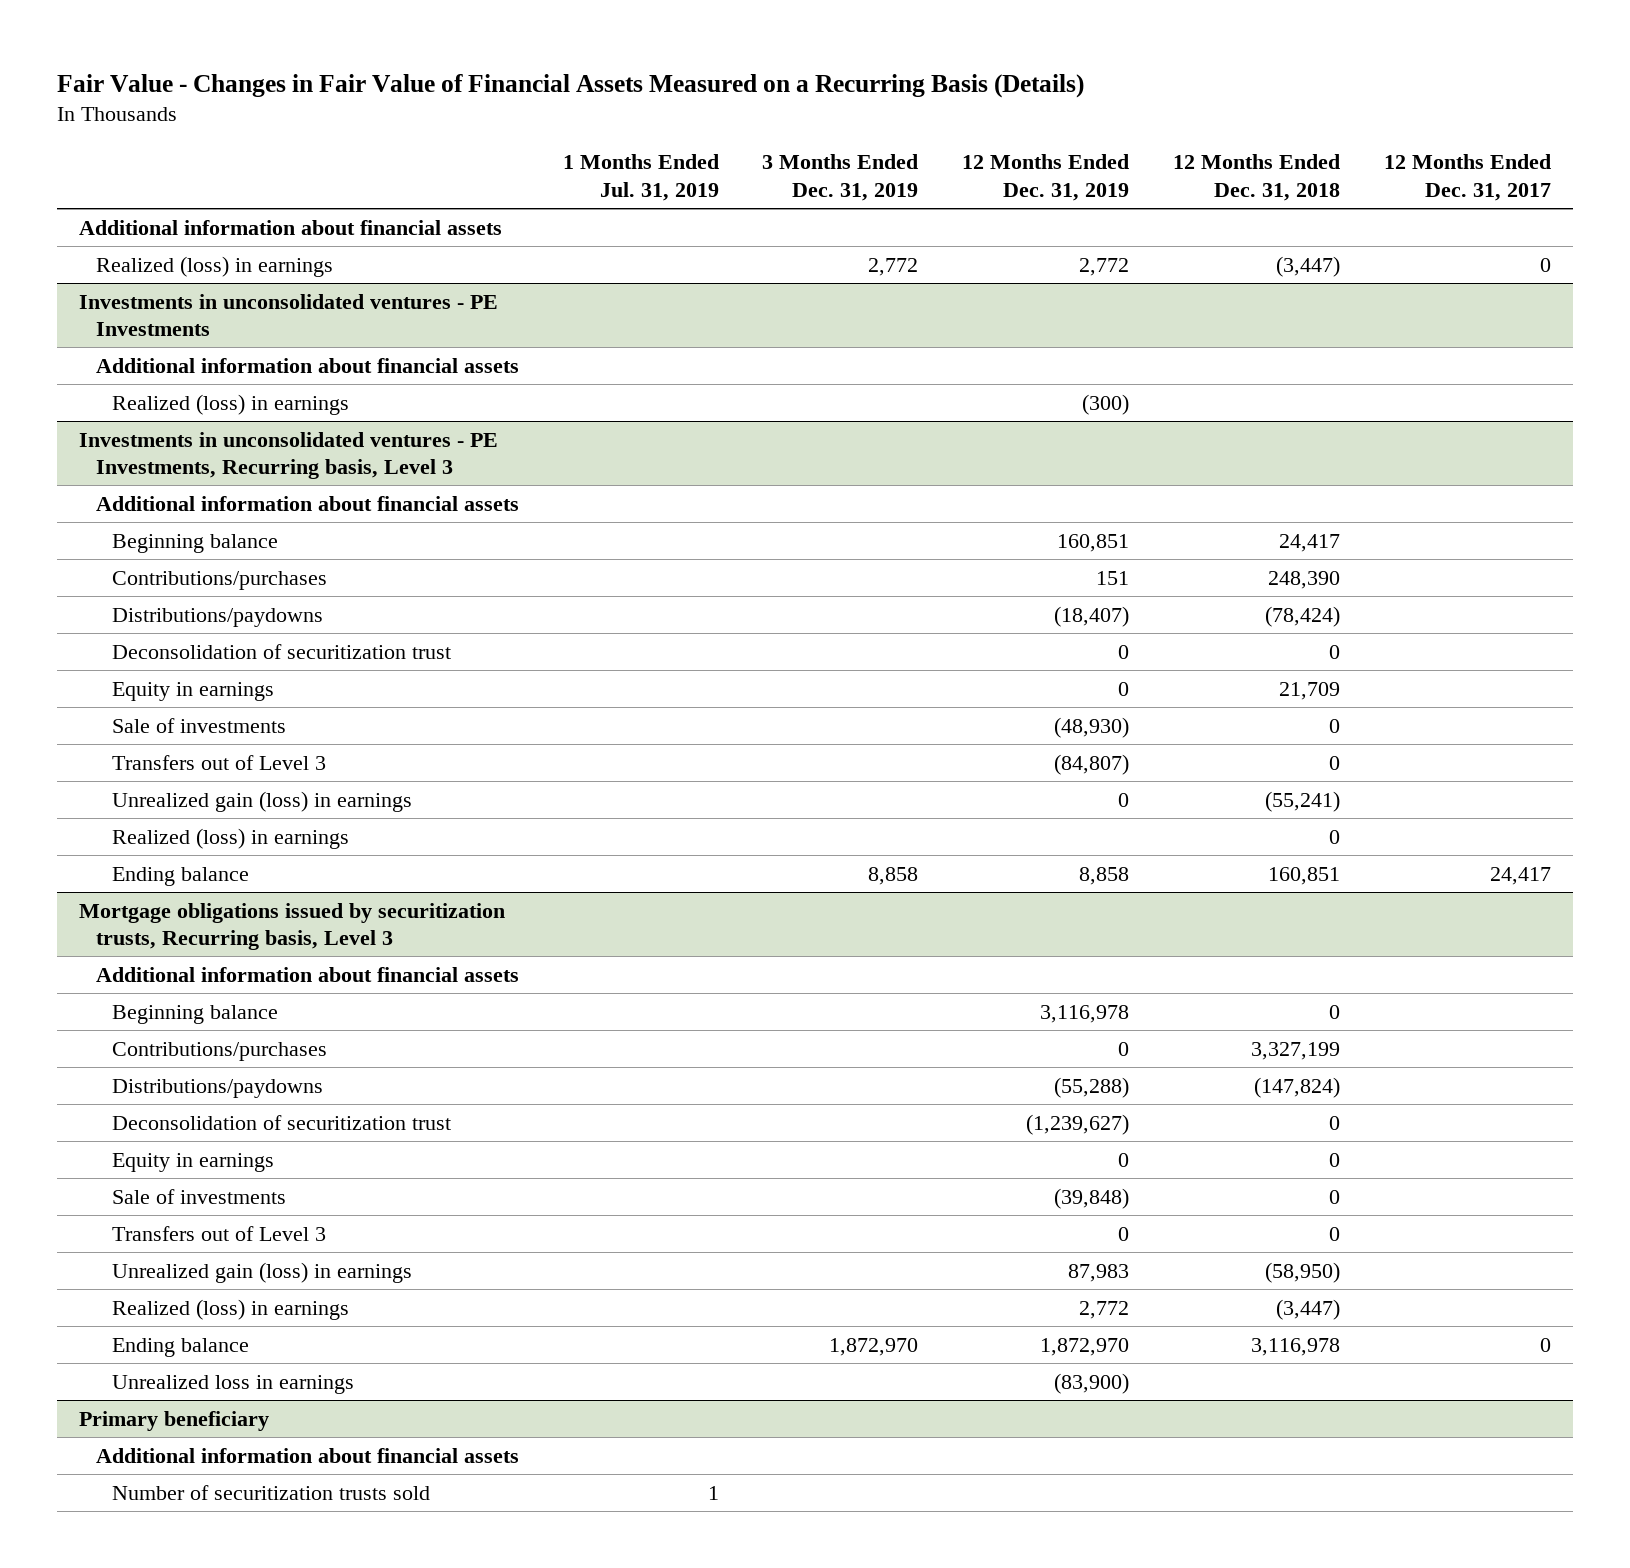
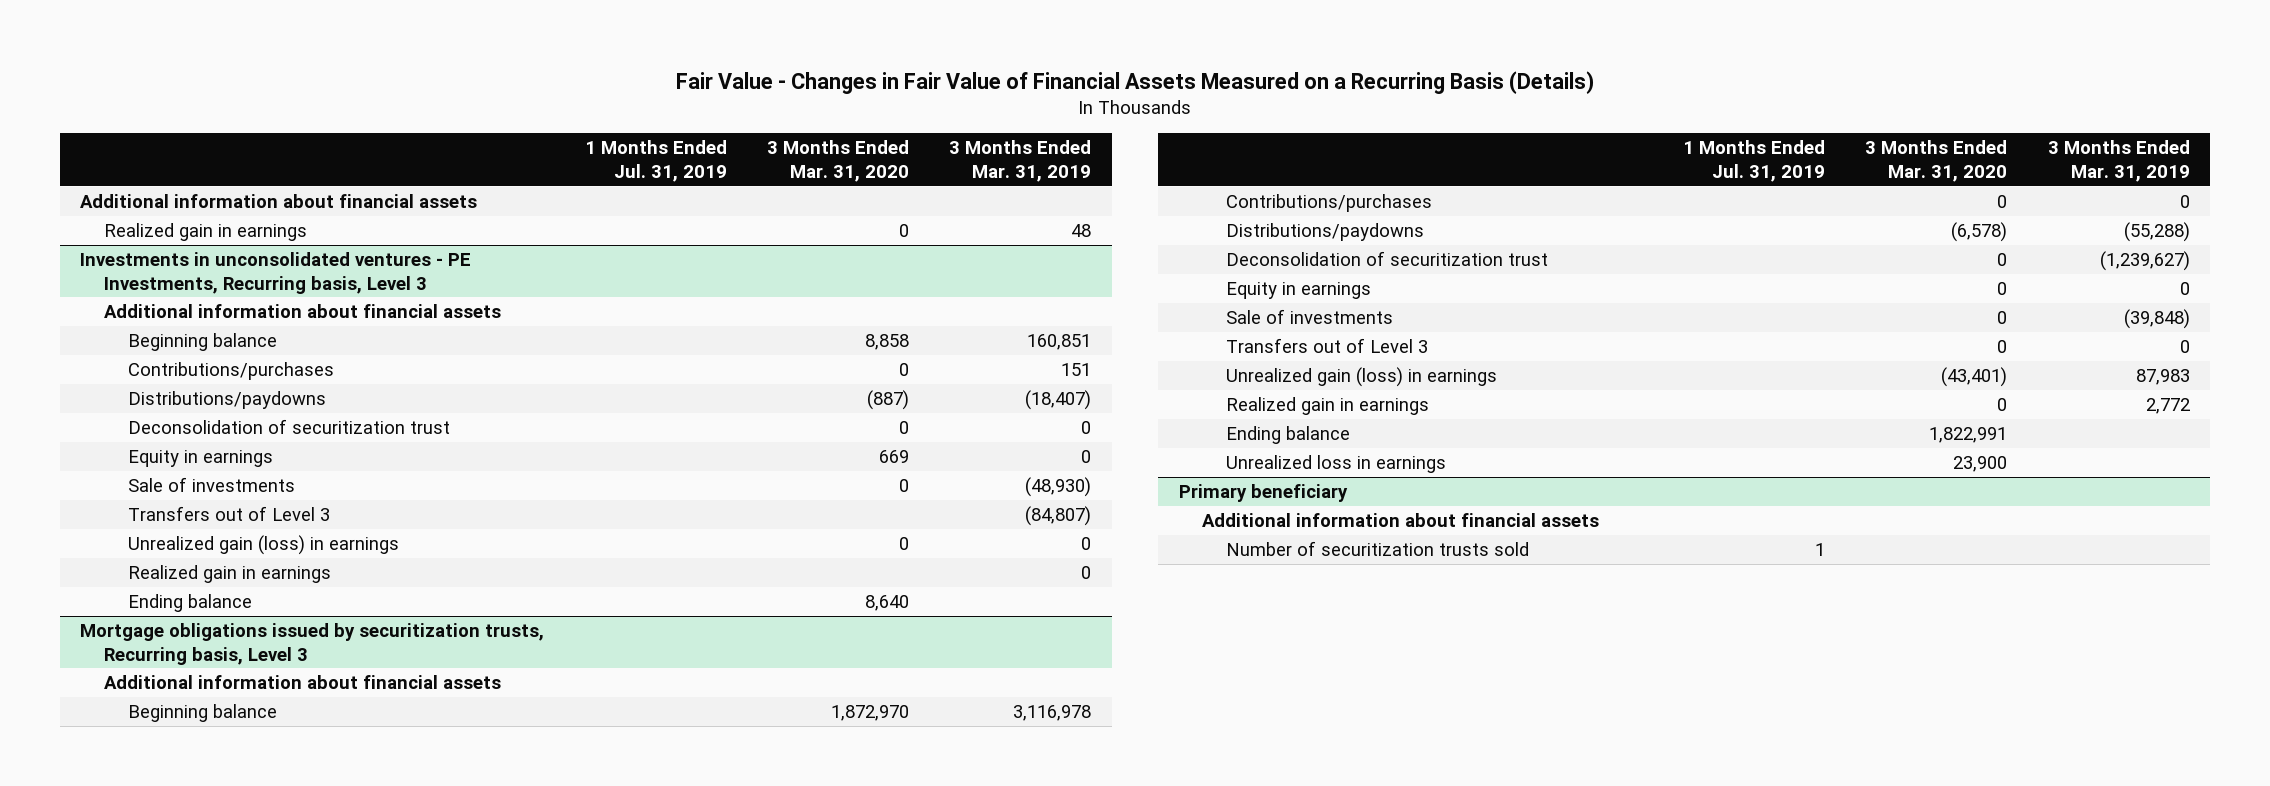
[762,154,919,201] 3 Months Ended Dec. 31, 2019 -> none
[962,154,1130,201] 12 Months Ended Dec. 31, 2019 -> none
[1173,154,1341,201] 12 Months Ended Dec. 31, 2018 -> none
[1384,154,1552,201] 12 Months Ended Dec. 31, 2017 -> none
none -> [766,140,909,182] 3 Months Ended Mar. 31, 2020
none -> [949,140,1092,182] 3 Months Ended Mar. 31, 2019
[79,293,499,337] Investments in unconsolidated ventures - PE Investments -> none
[95,357,519,373] Additional information about financial assets -> none
[112,393,350,415] Realized (loss) in earnings -> none
[95,255,333,277] Realized (loss) in earnings -> [104,222,308,241] Realized gain in earnings
[112,827,350,849] Realized (loss) in earnings -> [127,564,331,583] Realized gain in earnings
[112,1298,350,1320] Realized (loss) in earnings -> [1226,396,1430,415] Realized gain in earnings

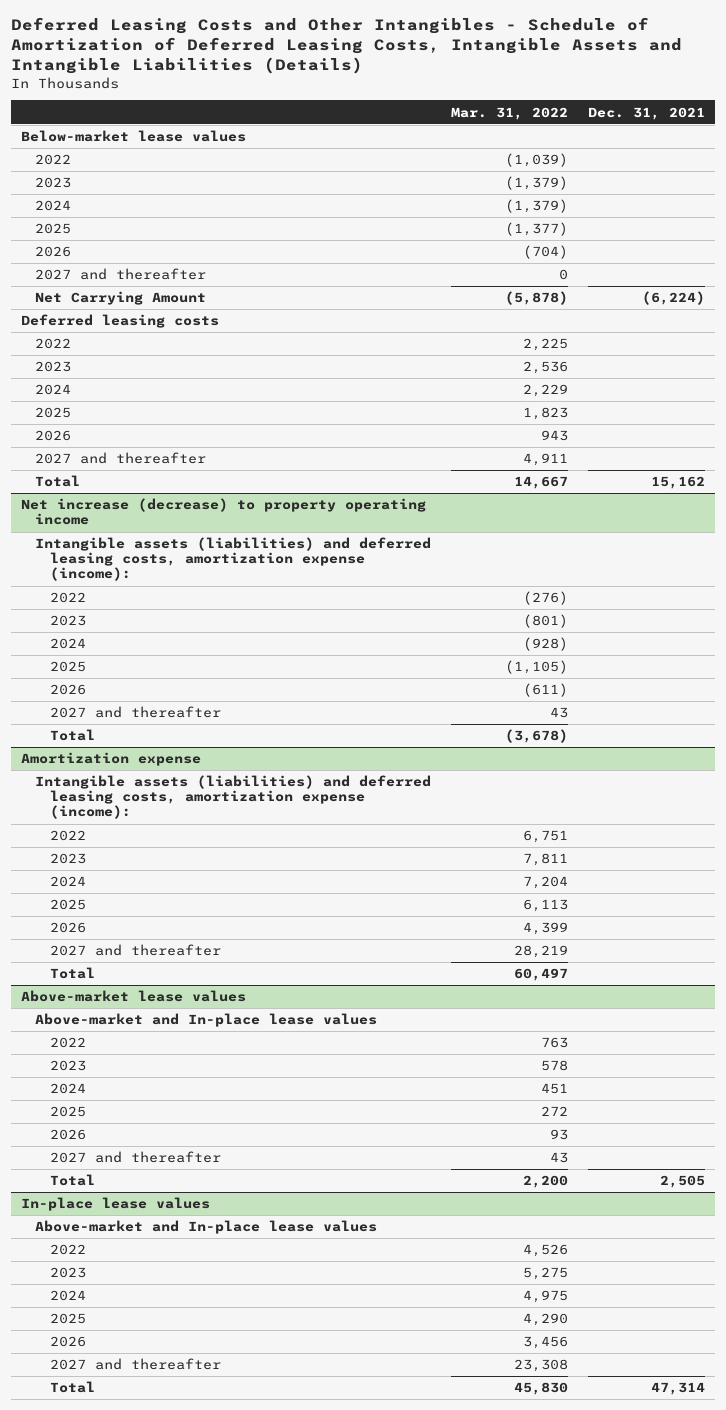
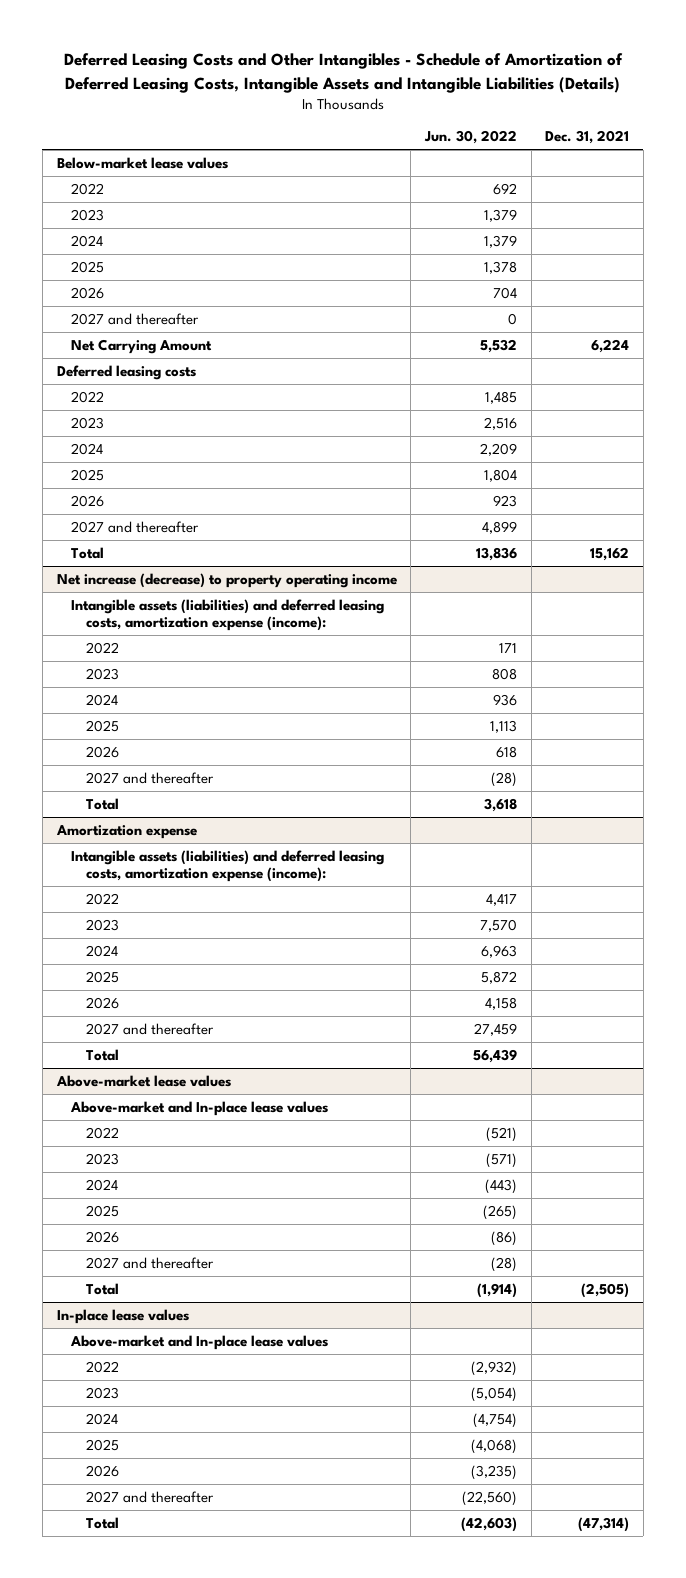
[451,106,569,120] Mar. 31, 2022 -> none
none -> [423,130,517,145] Jun. 30, 2022
[642,291,706,306] (6,224) -> [591,338,630,353] 6,224
[660,1175,706,1189] 2,505 -> [581,1282,630,1298] (2,505)
[651,1382,706,1396] 47,314 -> [578,1516,630,1532] (47,314)

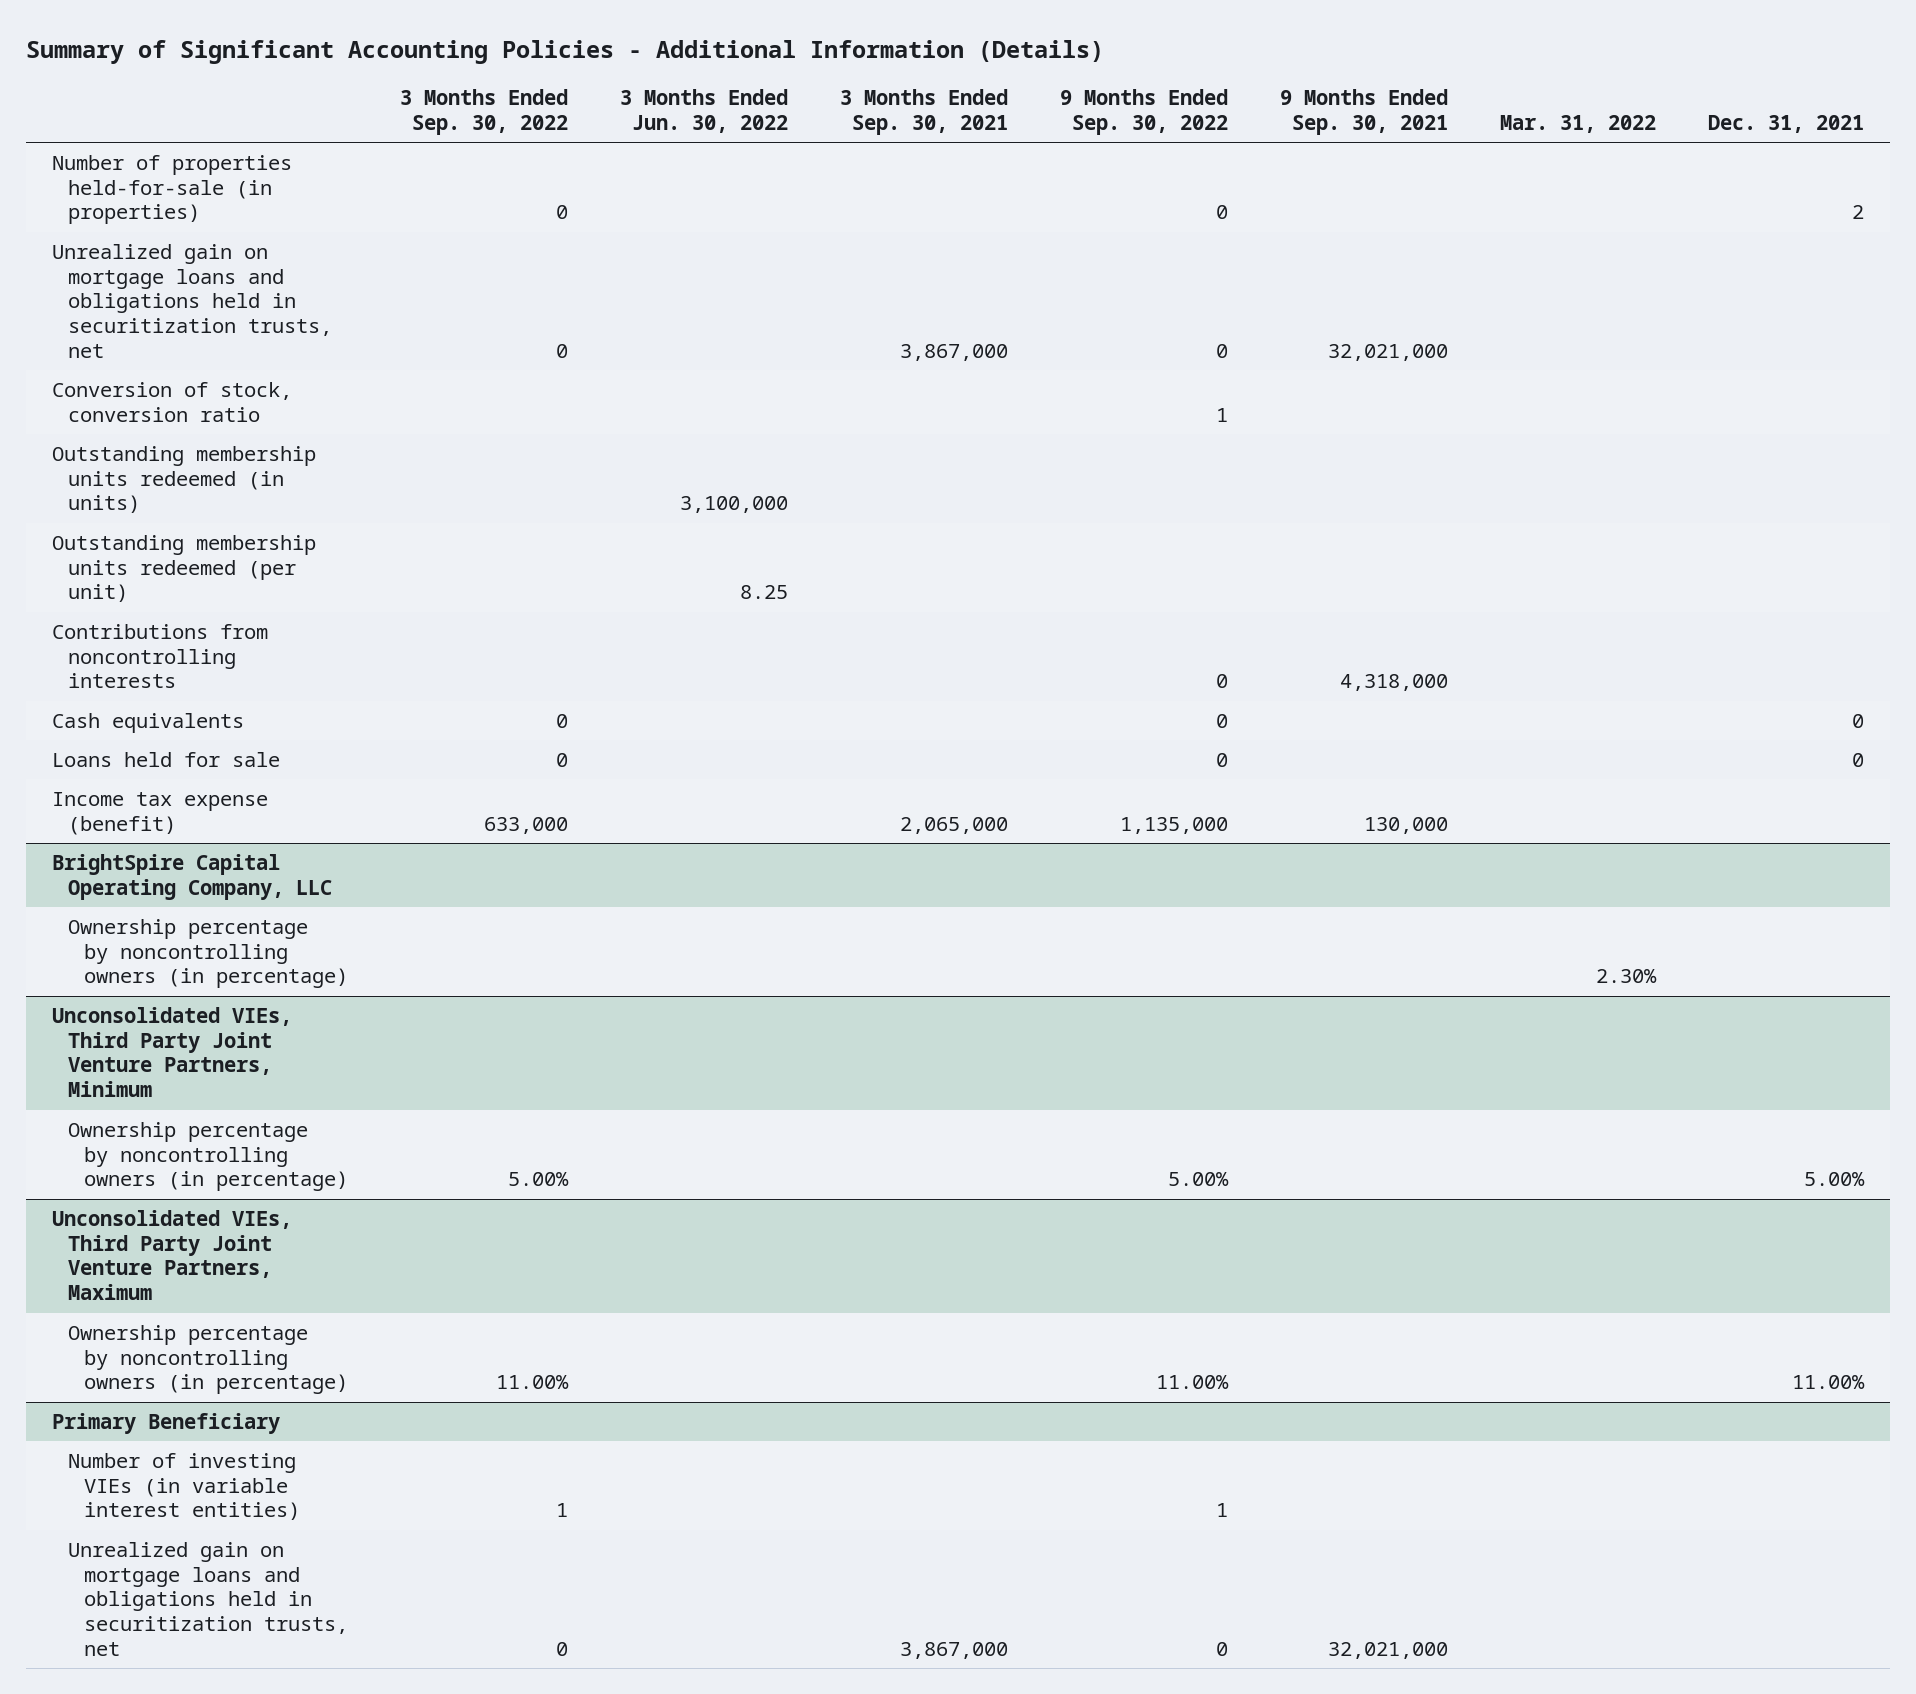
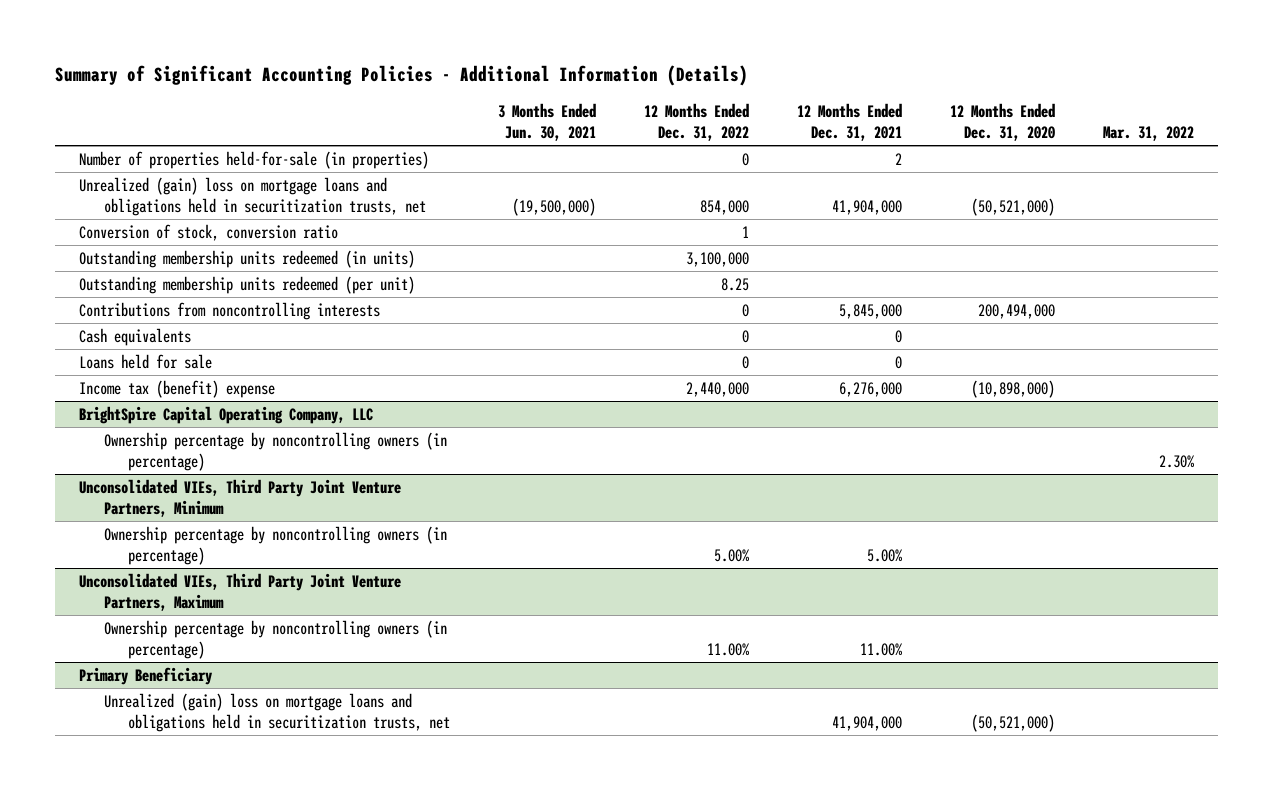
[399,89,568,135] 3 Months Ended Sep. 30, 2022 -> none
[619,89,788,133] 3 Months Ended Jun. 30, 2022 -> none
[839,89,1008,135] 3 Months Ended Sep. 30, 2021 -> none
[1059,89,1228,135] 9 Months Ended Sep. 30, 2022 -> none
[1279,89,1448,135] 9 Months Ended Sep. 30, 2021 -> none
[1707,114,1864,133] Dec. 31, 2021 -> none
none -> [497,102,596,141] 3 Months Ended Jun. 30, 2021
none -> [643,102,749,141] 12 Months Ended Dec. 31, 2022
none -> [796,102,902,141] 12 Months Ended Dec. 31, 2021
none -> [949,102,1055,141] 12 Months Ended Dec. 31, 2020
[52,243,333,359] Unrealized gain on mortgage loans and obligations held in securitization trusts, net -> [79,176,426,217] Unrealized (gain) loss on mortgage loans and obligations held in securitization trusts, net
[52,791,269,835] Income tax expense (benefit) -> [79,379,276,398] Income tax (benefit) expense
[68,1452,300,1521] Number of investing VIEs (in variable interest entities) -> none
[68,1541,348,1657] Unrealized gain on mortgage loans and obligations held in securitization trusts, net -> [103,692,450,733] Unrealized (gain) loss on mortgage loans and obligations held in securitization trusts, net

